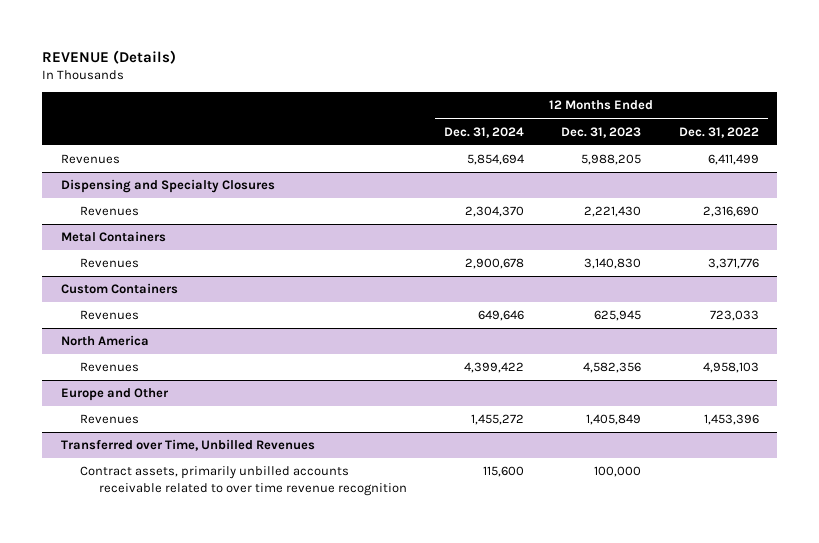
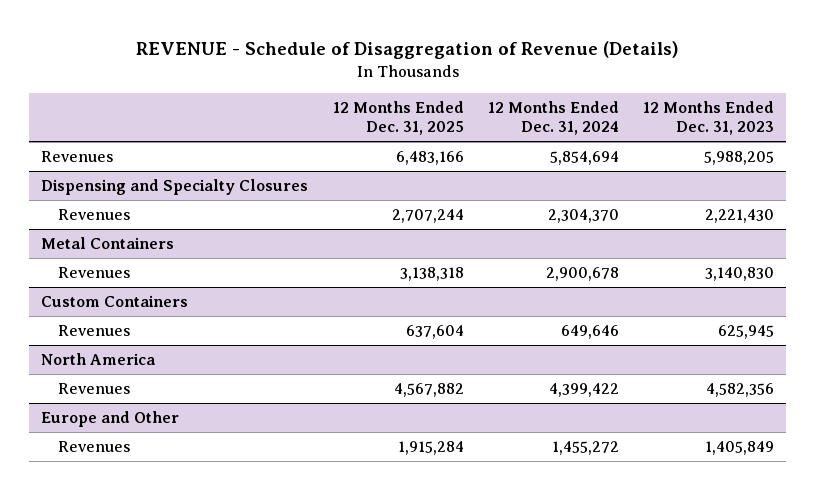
[42,50,177,65] REVENUE (Details) -> [135,40,679,59] REVENUE - Schedule of Disaggregation of Revenue (Details)
[678,126,759,138] Dec. 31, 2022 -> none
none -> [332,101,464,136] 12 Months Ended Dec. 31, 2025
[60,439,315,452] Transferred over Time, Unbilled Revenues -> none
[79,466,407,496] Contract assets, primarily unbilled accounts receivable related to over time revenue recognition -> none

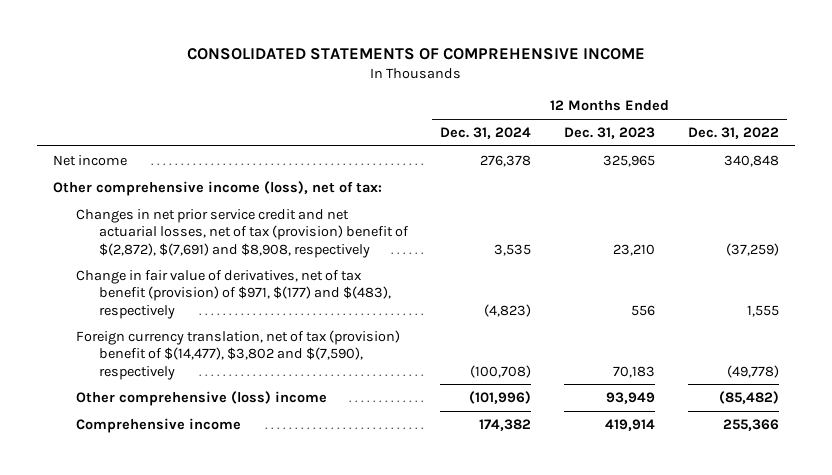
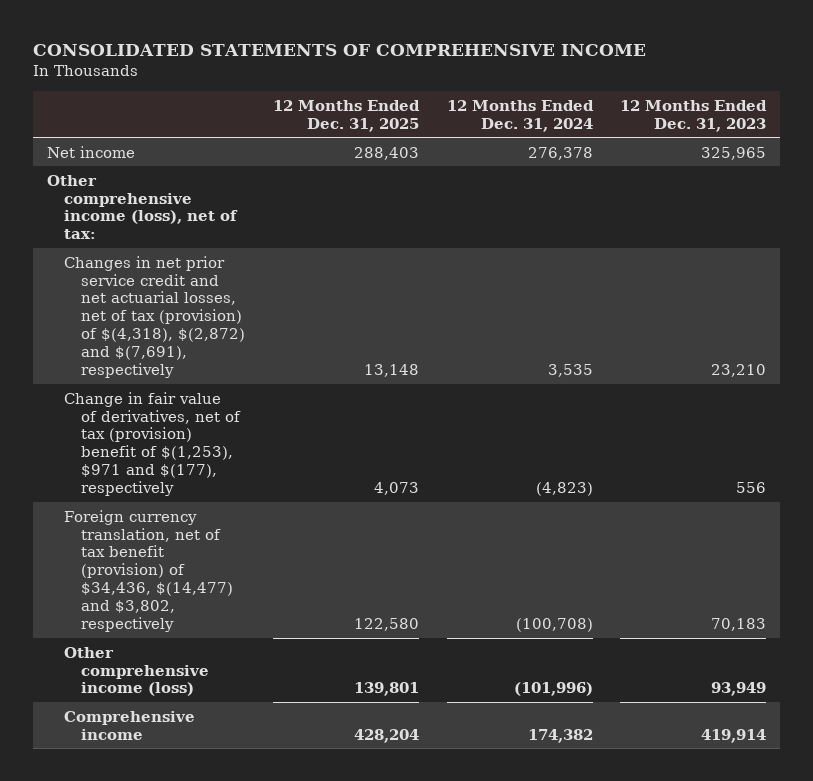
[688,126,780,139] Dec. 31, 2022 -> none
none -> [272,99,420,132] 12 Months Ended Dec. 31, 2025
[75,208,409,258] Changes in net prior service credit and net actuarial losses, net of tax (provision) benefit of $(2,872), $(7,691) and $8,908, respectively -> [63,255,246,379] Changes in net prior service credit and net actuarial losses, net of tax (provision) of $(4,318), $(2,872) and $(7,691), respectively
[75,269,391,319] Change in fair value of derivatives, net of tax benefit (provision) of $971, $(177) and $(483), respectively -> [63,391,242,497] Change in fair value of derivatives, net of tax (provision) benefit of $(1,253), $971 and $(177), respectively
[75,329,400,380] Foreign currency translation, net of tax (provision) benefit of $(14,477), $3,802 and $(7,590), respectively -> [63,509,234,633] Foreign currency translation, net of tax benefit (provision) of $34,436, $(14,477) and $3,802, respectively
[75,390,327,406] Other comprehensive (loss) income -> [63,646,210,697] Other comprehensive income (loss)

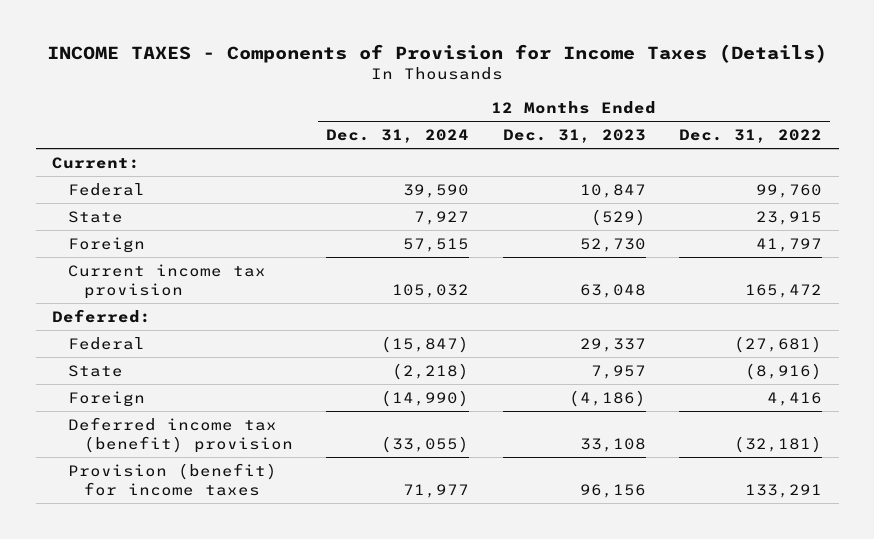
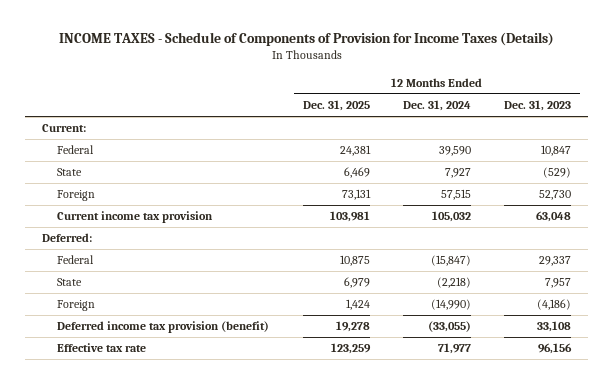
[47,44,828,64] INCOME TAXES - Components of Provision for Income Taxes (Details) -> [58,32,554,47] INCOME TAXES - Schedule of Components of Provision for Income Taxes (Details)
[678,128,822,143] Dec. 31, 2022 -> none
none -> [302,99,370,111] Dec. 31, 2025
[68,416,293,454] Deferred income tax (benefit) provision -> [57,321,270,334] Deferred income tax provision (benefit)
[68,462,278,497] Provision (benefit) for income taxes -> [57,343,147,353] Effective tax rate

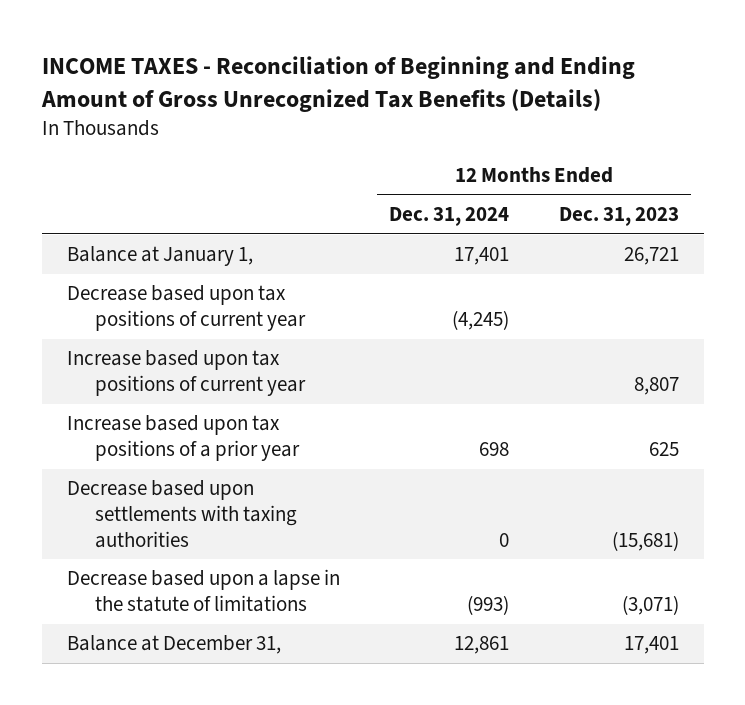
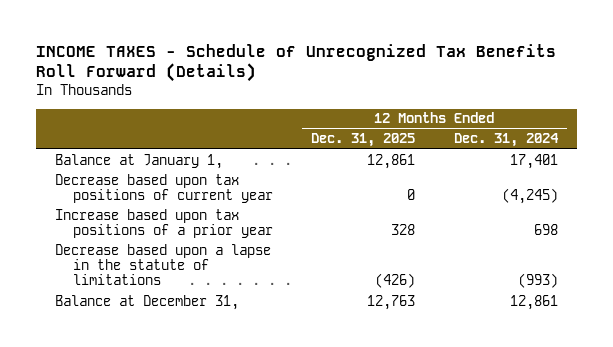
[40,56,635,112] INCOME TAXES - Reconciliation of Beginning and Ending Amount of Gross Unrecognized Tax Benefits (Details) -> [36,43,557,83] INCOME TAXES - Schedule of Unrecognized Tax Benefits Roll Forward (Details)
[558,206,679,226] Dec. 31, 2023 -> none
none -> [311,133,416,148] Dec. 31, 2025
[66,350,307,397] Increase based upon tax positions of current year -> none
[66,480,298,548] Decrease based upon settlements with taxing authorities -> none

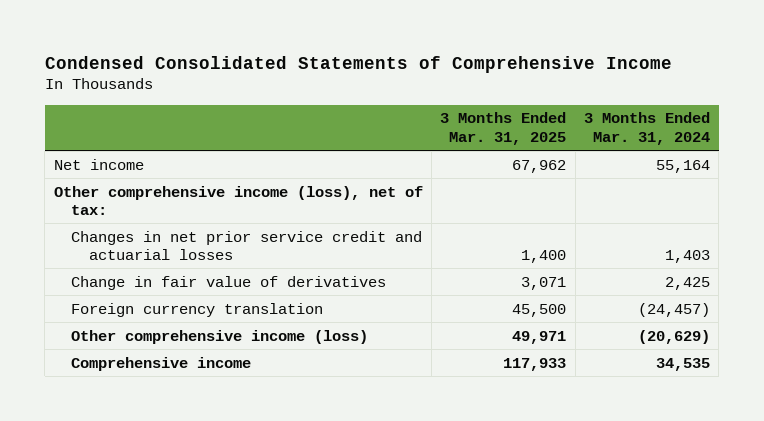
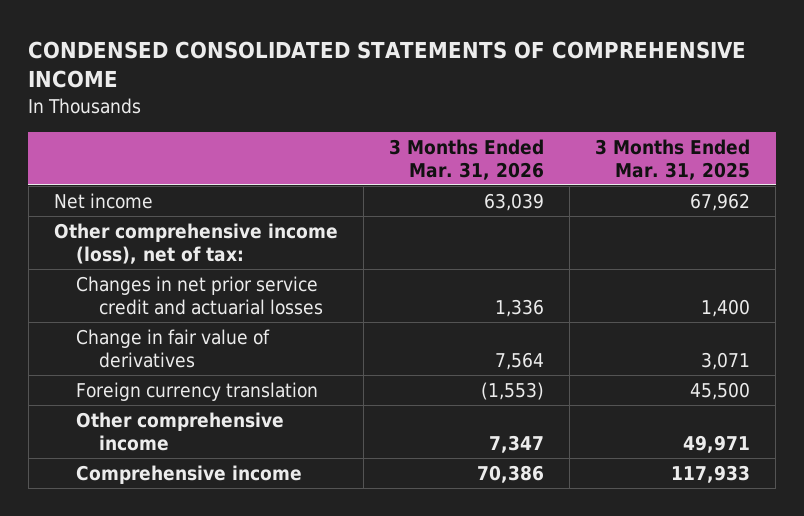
[44,55,672,73] Condensed Consolidated Statements of Comprehensive Income -> [28,40,747,89] CONDENSED CONSOLIDATED STATEMENTS OF COMPREHENSIVE INCOME
[584,112,711,145] 3 Months Ended Mar. 31, 2024 -> none
none -> [389,138,545,180] 3 Months Ended Mar. 31, 2026
[71,329,369,344] Other comprehensive income (loss) -> [76,411,285,451] Other comprehensive income

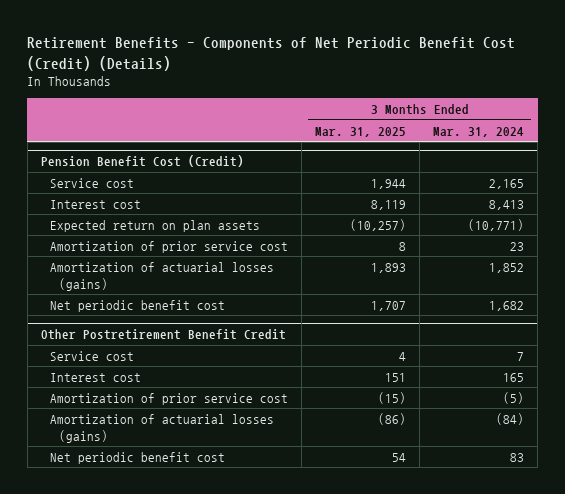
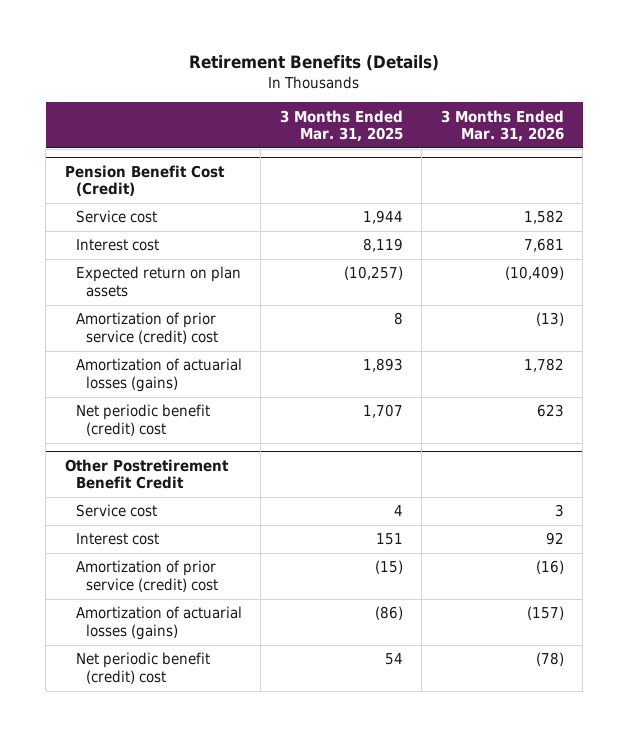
[27,37,516,71] Retirement Benefits - Components of Net Periodic Benefit Cost (Credit) (Details) -> [189,55,440,72] Retirement Benefits (Details)
[433,126,525,137] Mar. 31, 2024 -> none
none -> [440,109,564,143] 3 Months Ended Mar. 31, 2026
[49,240,288,253] Amortization of prior service cost -> [75,312,219,344] Amortization of prior service (credit) cost
[49,299,225,312] Net periodic benefit cost -> [75,404,210,436] Net periodic benefit (credit) cost
[49,392,288,405] Amortization of prior service cost -> [75,560,219,592] Amortization of prior service (credit) cost
[49,451,225,464] Net periodic benefit cost -> [75,652,210,684] Net periodic benefit (credit) cost

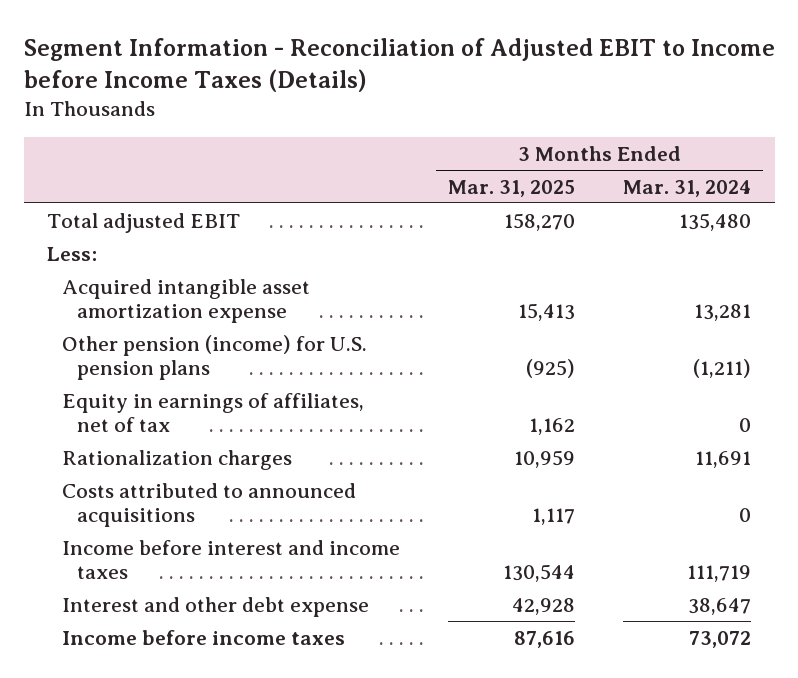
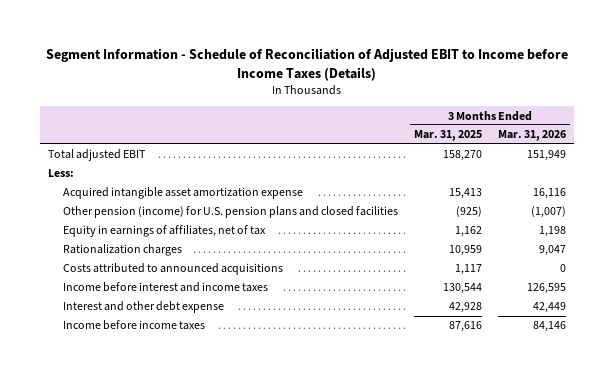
[23,37,775,93] Segment Information - Reconciliation of Adjusted EBIT to Income before Income Taxes (Details) -> [46,47,569,81] Segment Information - Schedule of Reconciliation of Adjusted EBIT to Income before Income Taxes (Details)
[623,179,752,197] Mar. 31, 2024 -> none
none -> [498,130,567,142] Mar. 31, 2026
[62,334,368,380] Other pension (income) for U.S. pension plans -> [63,206,399,219] Other pension (income) for U.S. pension plans and closed facilities

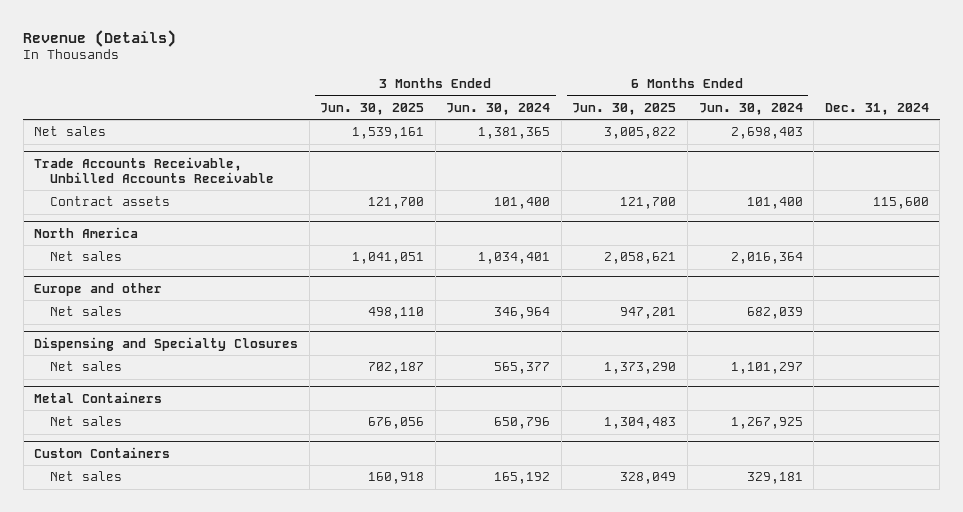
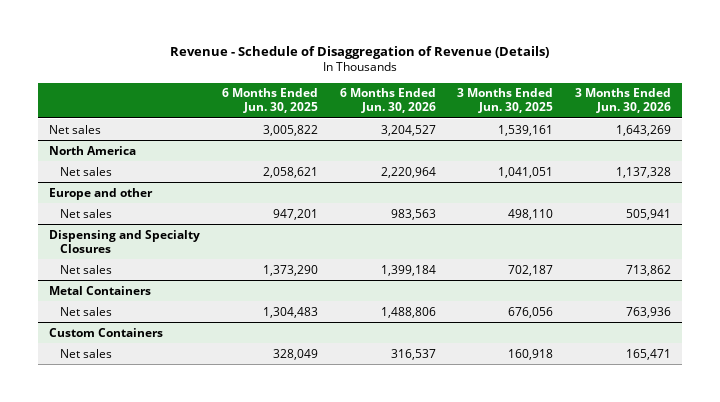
[23,29,177,47] Revenue (Details) -> [170,45,550,59] Revenue - Schedule of Disaggregation of Revenue (Details)
[446,102,551,115] Jun. 30, 2024 -> none
[698,102,803,115] Jun. 30, 2024 -> none
[824,102,929,115] Dec. 31, 2024 -> none
none -> [339,88,436,114] 6 Months Ended Jun. 30, 2026
none -> [575,88,672,114] 3 Months Ended Jun. 30, 2026
[34,156,275,183] Trade Accounts Receivable, Unbilled Accounts Receivable -> none
[50,196,171,207] Contract assets -> none

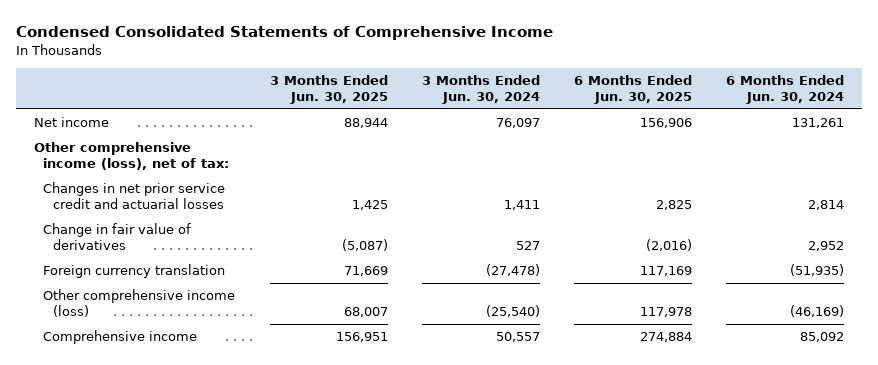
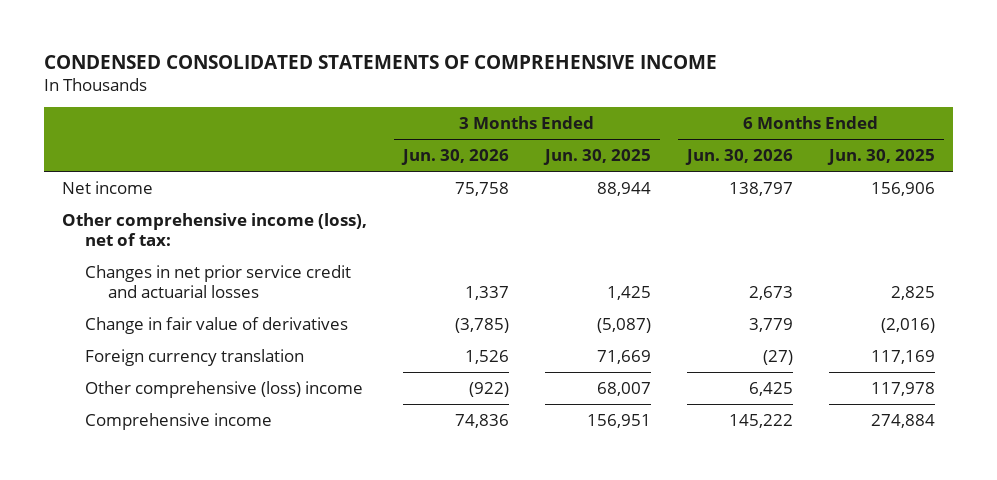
[16,25,554,40] Condensed Consolidated Statements of Comprehensive Income -> [43,55,717,70] CONDENSED CONSOLIDATED STATEMENTS OF COMPREHENSIVE INCOME
[421,75,540,104] 3 Months Ended Jun. 30, 2024 -> none
[726,75,845,104] 6 Months Ended Jun. 30, 2024 -> none
none -> [400,149,509,166] Jun. 30, 2026
none -> [684,149,793,166] Jun. 30, 2026
[43,289,236,318] Other comprehensive income (loss) -> [84,380,363,398] Other comprehensive (loss) income

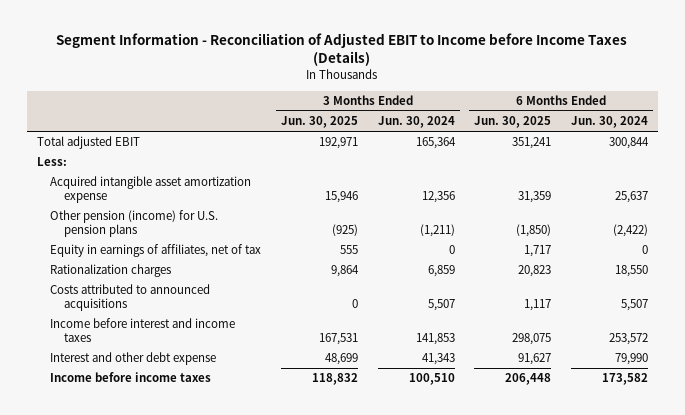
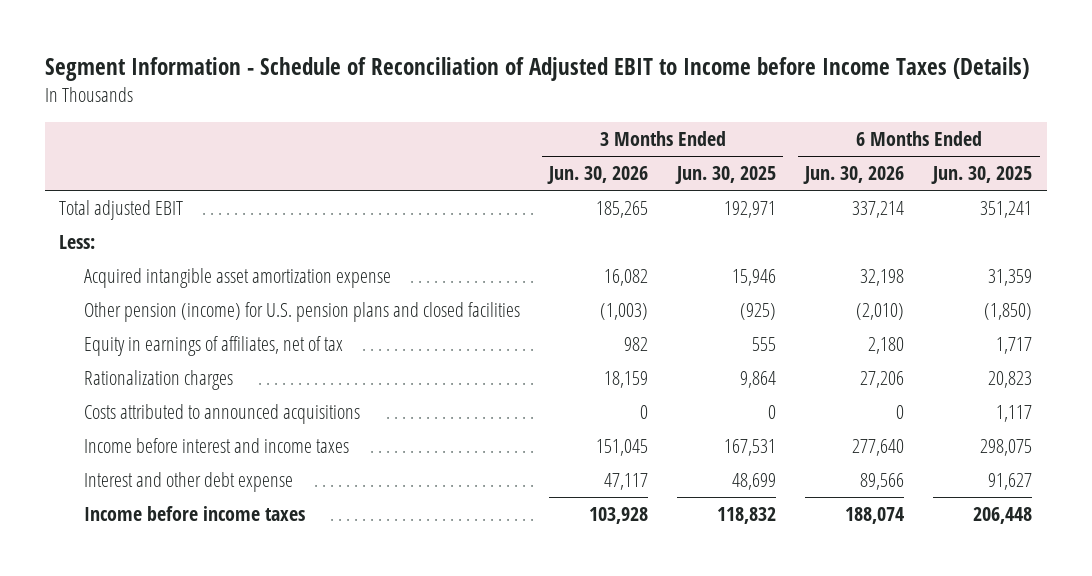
[56,32,628,67] Segment Information - Reconciliation of Adjusted EBIT to Income before Income Taxes (Details) -> [44,57,1029,82] Segment Information - Schedule of Reconciliation of Adjusted EBIT to Income before Income Taxes (Details)
[377,116,455,129] Jun. 30, 2024 -> none
[570,116,648,129] Jun. 30, 2024 -> none
none -> [546,166,648,185] Jun. 30, 2026
none -> [803,166,905,185] Jun. 30, 2026
[50,210,219,237] Other pension (income) for U.S. pension plans -> [83,302,520,323] Other pension (income) for U.S. pension plans and closed facilities

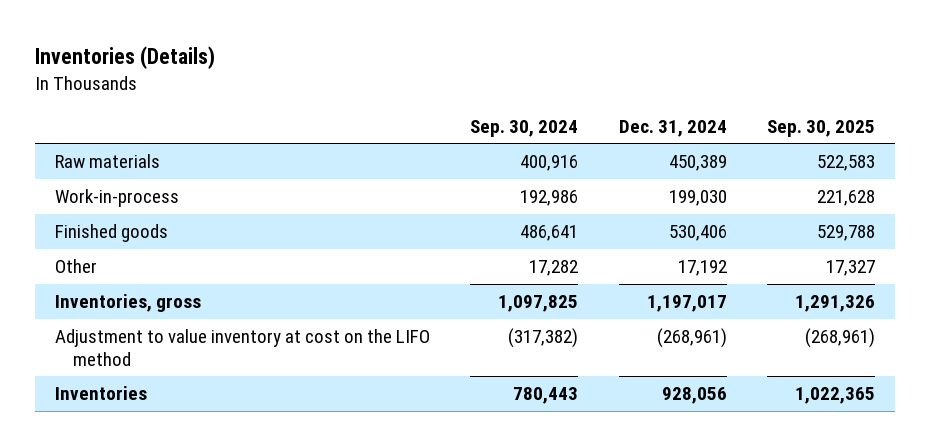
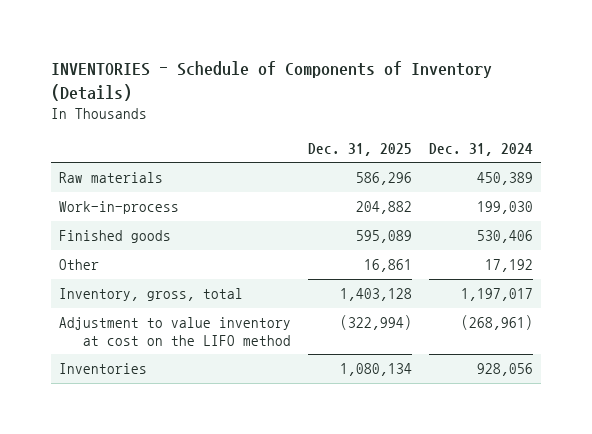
[34,46,215,70] Inventories (Details) -> [50,61,492,101] INVENTORIES - Schedule of Components of Inventory (Details)
[470,119,579,137] Sep. 30, 2024 -> none
[766,119,875,137] Sep. 30, 2025 -> none
none -> [307,142,412,156] Dec. 31, 2025
[55,294,202,313] Inventories, gross -> [59,288,244,302] Inventory, gross, total

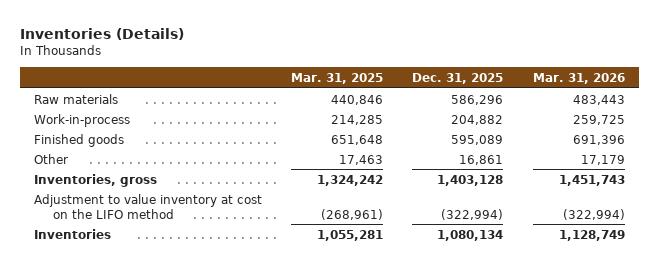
[50,61,492,101] INVENTORIES - Schedule of Components of Inventory (Details) -> [19,27,184,40] Inventories (Details)
[428,142,533,156] Dec. 31, 2024 -> none
none -> [291,72,384,84] Mar. 31, 2025
none -> [532,72,625,84] Mar. 31, 2026
[59,288,244,302] Inventory, gross, total -> [34,173,158,187] Inventories, gross

